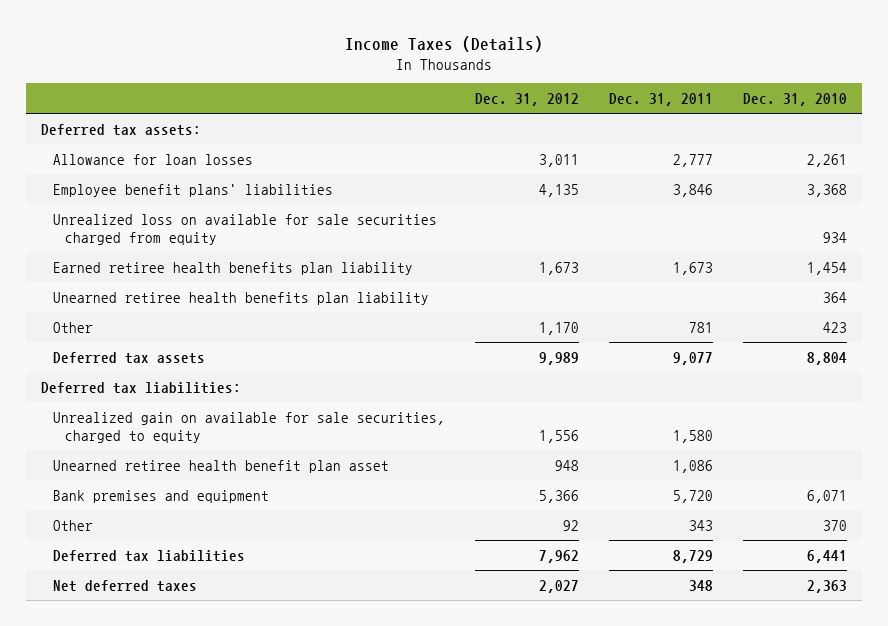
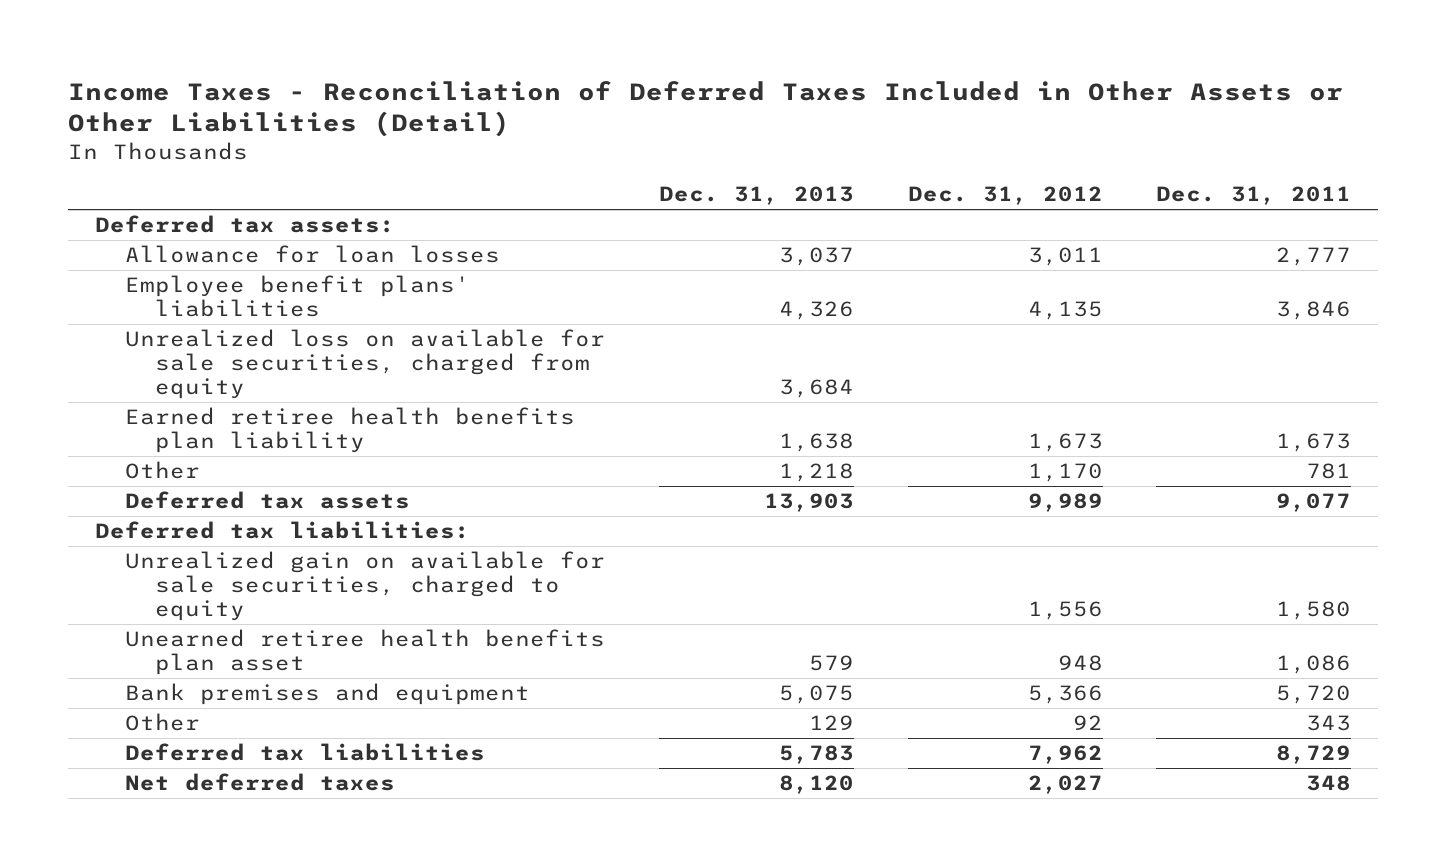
[345,35,544,52] Income Taxes (Details) -> [67,80,1343,138] Income Taxes - Reconciliation of Deferred Taxes Included in Other Assets or Other Liabilities (Detail)
[743,92,848,106] Dec. 31, 2010 -> none
none -> [658,186,854,206] Dec. 31, 2013
[53,213,438,246] Unrealized loss on available for sale securities charged from equity -> [124,329,605,400] Unrealized loss on available for sale securities, charged from equity
[53,291,430,305] Unearned retiree health benefits plan liability -> none
[53,459,390,473] Unearned retiree health benefit plan asset -> [124,629,605,676] Unearned retiree health benefits plan asset

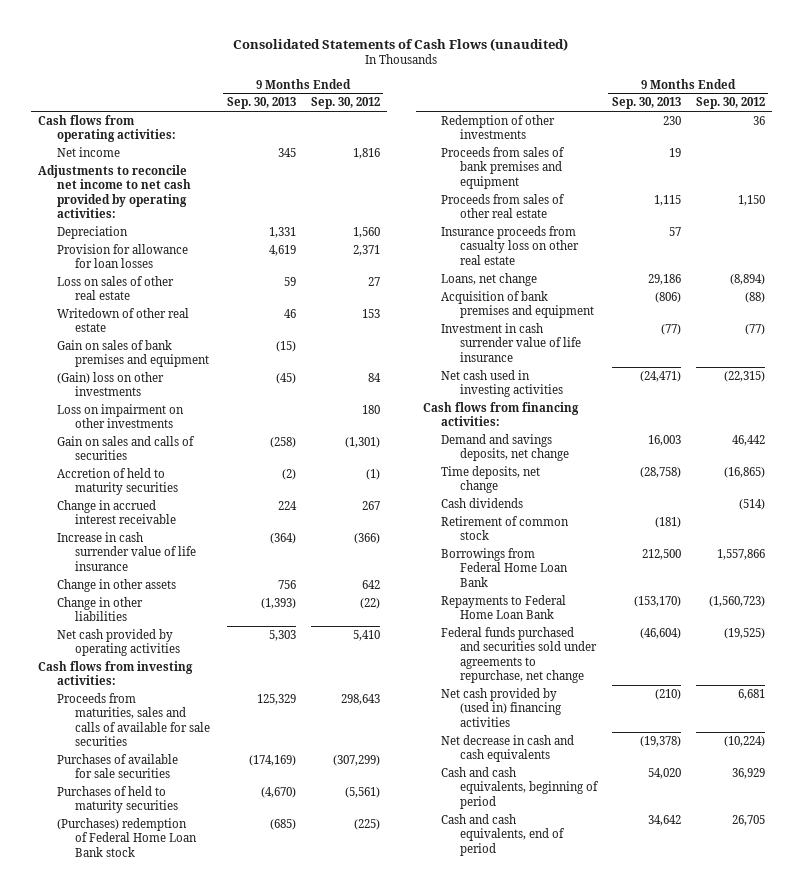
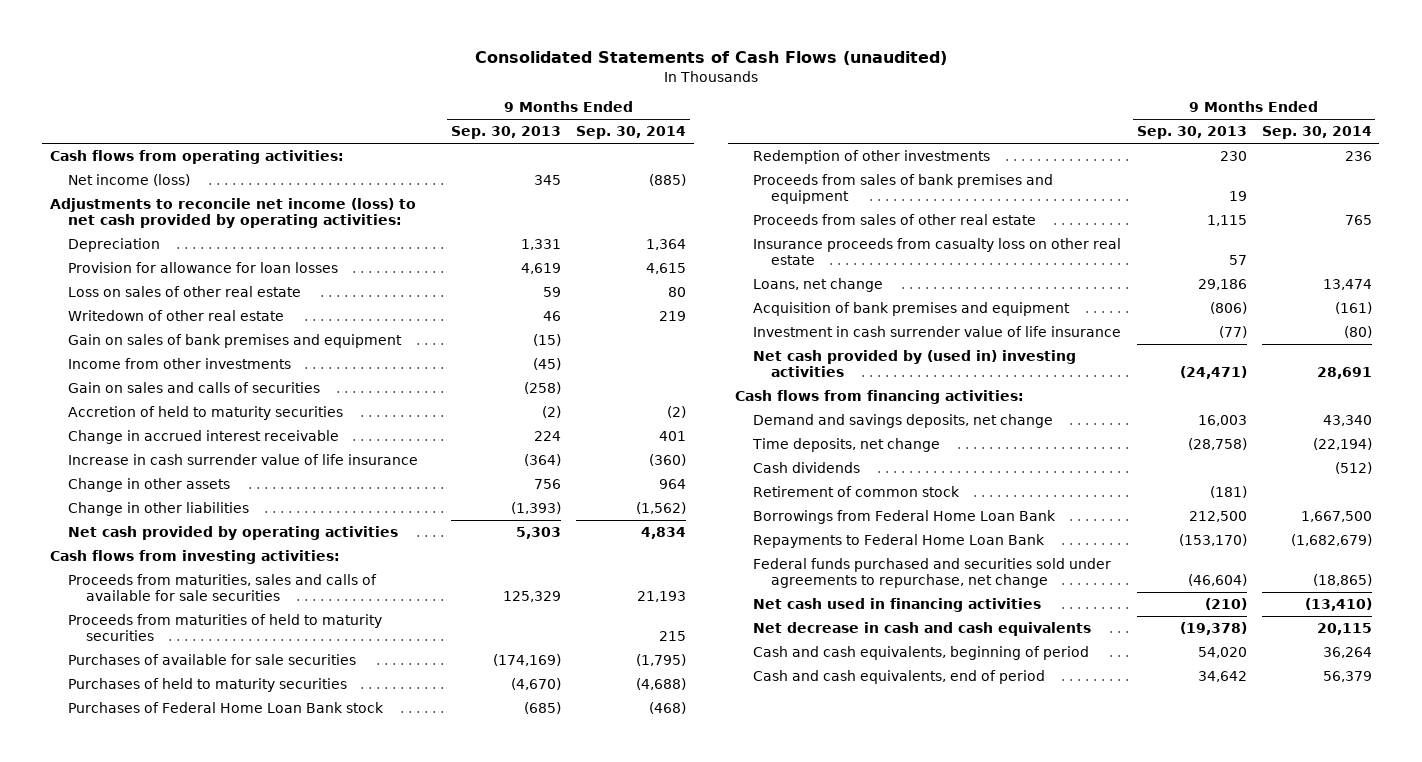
[310,97,380,110] Sep. 30, 2012 -> none
none -> [576,126,687,140] Sep. 30, 2014
[56,147,120,158] Net income -> [68,173,191,186] Net income (loss)
[38,165,191,219] Adjustments to reconcile net income to net cash provided by operating activities: -> [50,197,417,228] Adjustments to reconcile net income (loss) to net cash provided by operating activities:
[56,404,184,429] Loss on impairment on other investments -> none
[56,372,164,397] (Gain) loss on other investments -> [68,357,292,369] Income from other investments
none -> [68,613,383,641] Proceeds from maturities of held to maturity securities
[56,818,197,857] (Purchases) redemption of Federal Home Loan Bank stock -> [68,701,385,713] Purchases of Federal Home Loan Bank stock
[441,370,563,398] Net cash used in investing activities -> [753,349,1077,377] Net cash provided by (used in) investing activities
[441,688,562,727] Net cash provided by (used in) financing activities -> [753,597,1042,612] Net cash used in financing activities

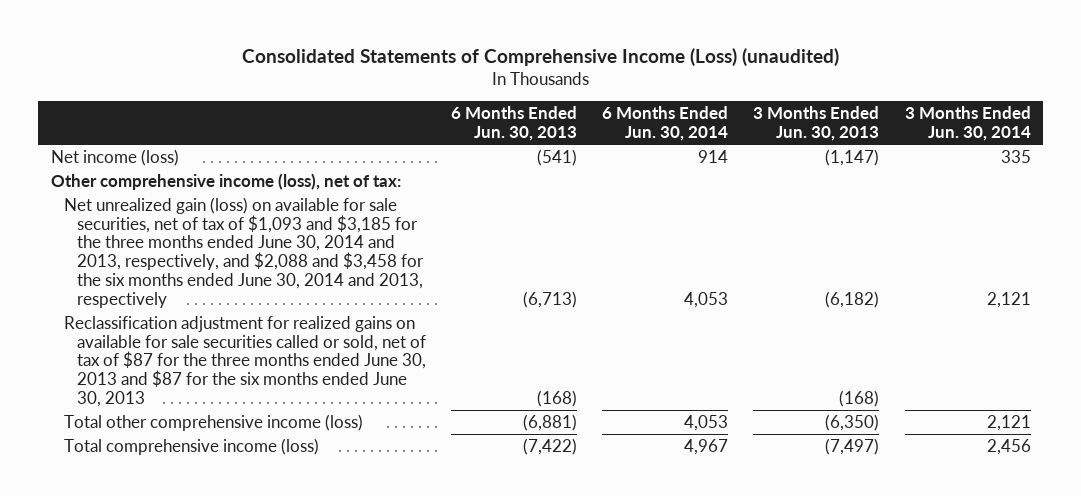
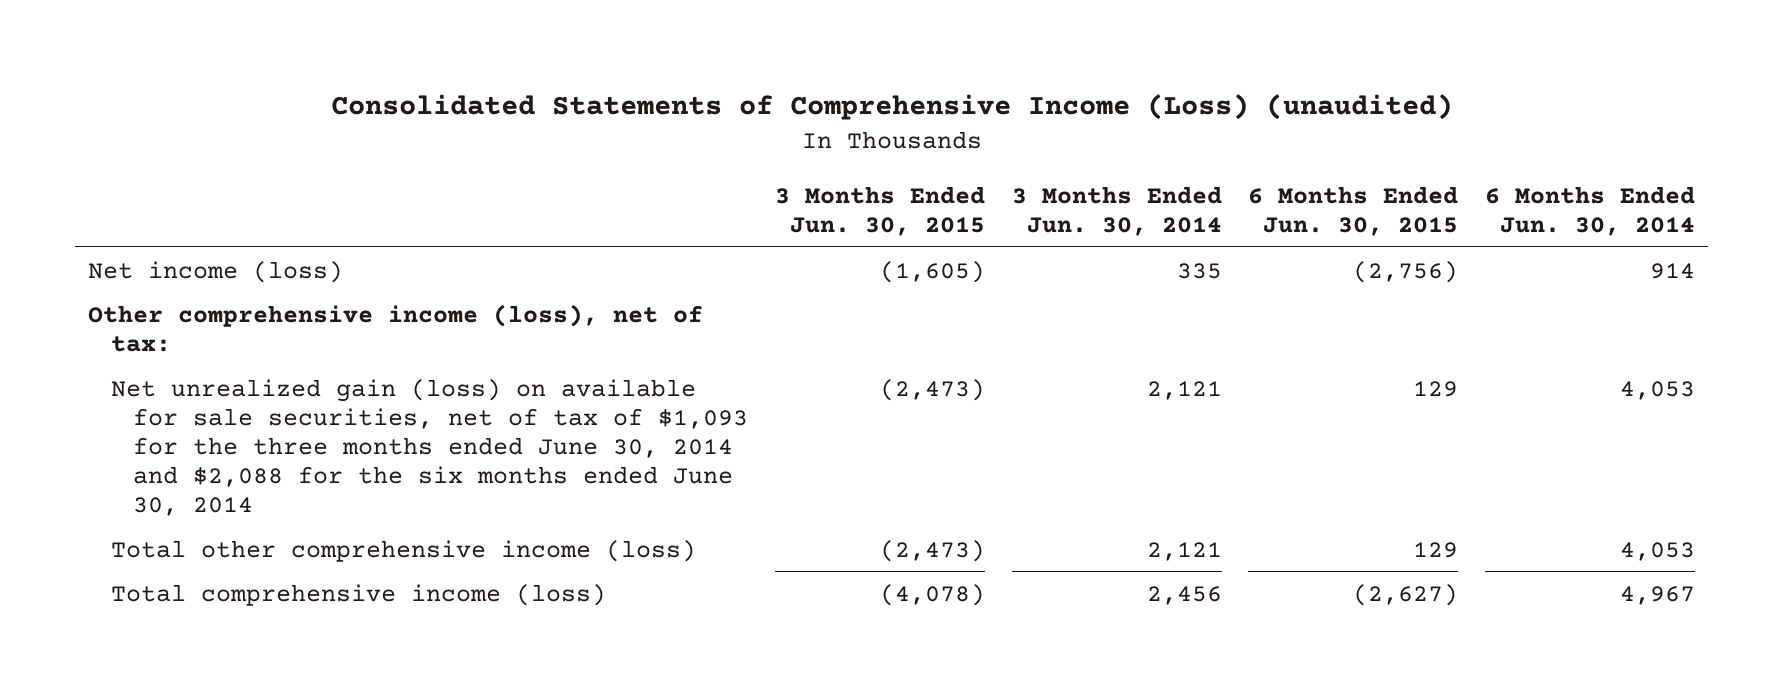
[450,106,577,142] 6 Months Ended Jun. 30, 2013 -> none
[753,106,880,142] 3 Months Ended Jun. 30, 2013 -> none
none -> [774,185,985,236] 3 Months Ended Jun. 30, 2015
none -> [1248,185,1459,236] 6 Months Ended Jun. 30, 2015
[63,315,426,407] Reclassification adjustment for realized gains on available for sale securities called or sold, net of tax of $87 for the three months ended June 30, 2013 and $87 for the six months ended June 30, 2013 -> none
[63,196,424,308] Net unrealized gain (loss) on available for sale securities, net of tax of $1,093 and $3,185 for the three months ended June 30, 2014 and 2013, respectively, and $2,088 and $3,458 for the six months ended June 30, 2014 and 2013, respectively -> [110,378,749,517] Net unrealized gain (loss) on available for sale securities, net of tax of $1,093 for the three months ended June 30, 2014 and $2,088 for the six months ended June 30, 2014

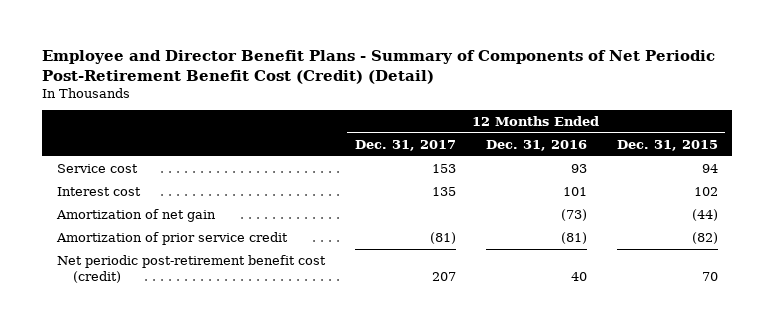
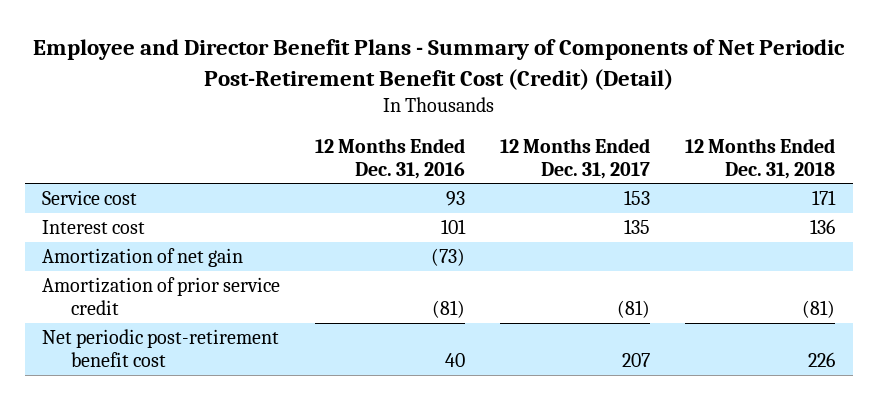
[616,139,718,151] Dec. 31, 2015 -> none
none -> [685,137,836,179] 12 Months Ended Dec. 31, 2018
[57,254,327,283] Net periodic post-retirement benefit cost (credit) -> [42,329,280,367] Net periodic post-retirement benefit cost

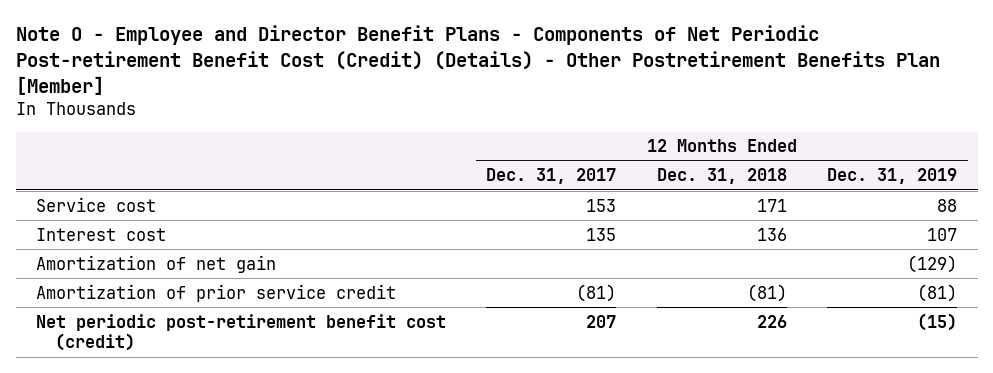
[32,39,845,90] Employee and Director Benefit Plans - Summary of Components of Net Periodic Post-Retirement Benefit Cost (Credit) (Detail) -> [15,25,940,95] Note O - Employee and Director Benefit Plans - Components of Net Periodic Post-retirement Benefit Cost (Credit) (Details) - Other Postretirement Benefits Plan [Member]
[315,137,466,179] 12 Months Ended Dec. 31, 2016 -> none
none -> [827,168,958,185] Dec. 31, 2019
[42,329,280,367] Net periodic post-retirement benefit cost -> [35,313,446,352] Net periodic post-retirement benefit cost (credit)

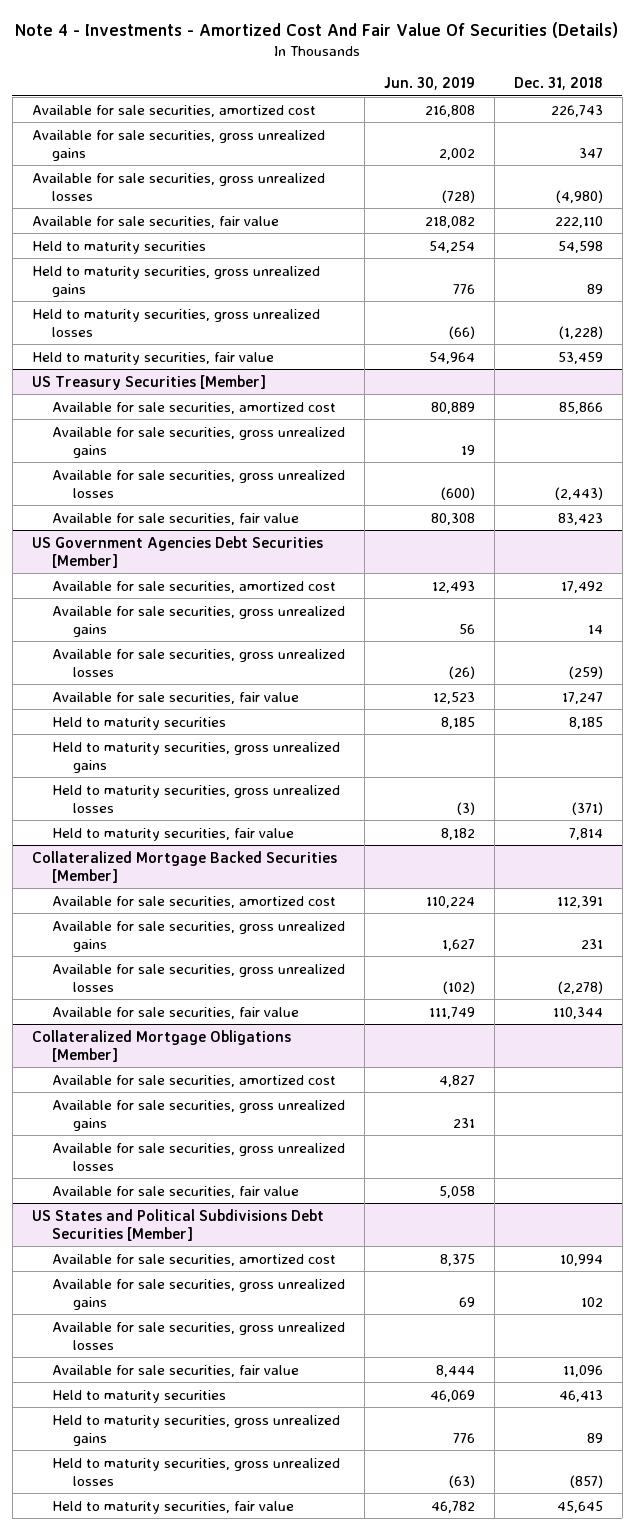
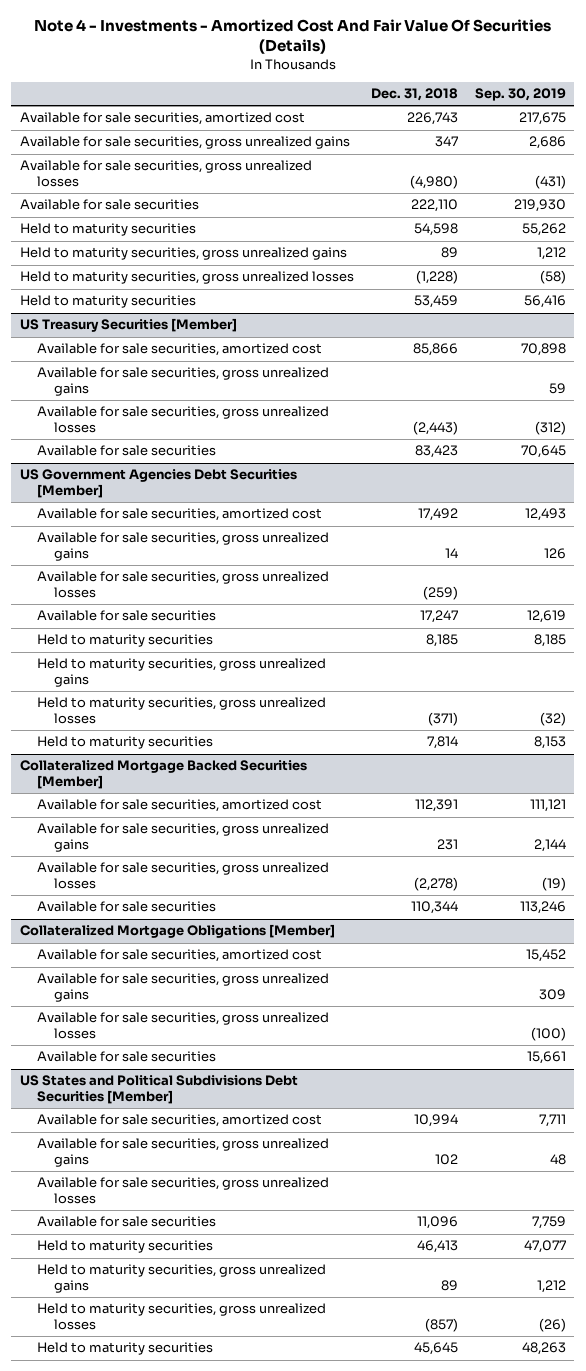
[384,77,476,91] Jun. 30, 2019 -> none
none -> [474,88,566,102] Sep. 30, 2019
[31,215,279,228] Available for sale securities, fair value -> [19,199,199,211] Available for sale securities
[31,351,274,365] Held to maturity securities, fair value -> [19,295,196,309] Held to maturity securities
[52,512,300,525] Available for sale securities, fair value -> [36,445,216,457] Available for sale securities
[52,691,300,704] Available for sale securities, fair value -> [36,610,216,622] Available for sale securities
[52,827,295,841] Held to maturity securities, fair value -> [36,736,213,750] Held to maturity securities
[52,1006,300,1019] Available for sale securities, fair value -> [36,901,216,913] Available for sale securities
[52,1185,300,1198] Available for sale securities, fair value -> [36,1051,216,1063] Available for sale securities
[52,1364,300,1377] Available for sale securities, fair value -> [36,1216,216,1228] Available for sale securities
[52,1500,295,1514] Held to maturity securities, fair value -> [36,1342,213,1356] Held to maturity securities

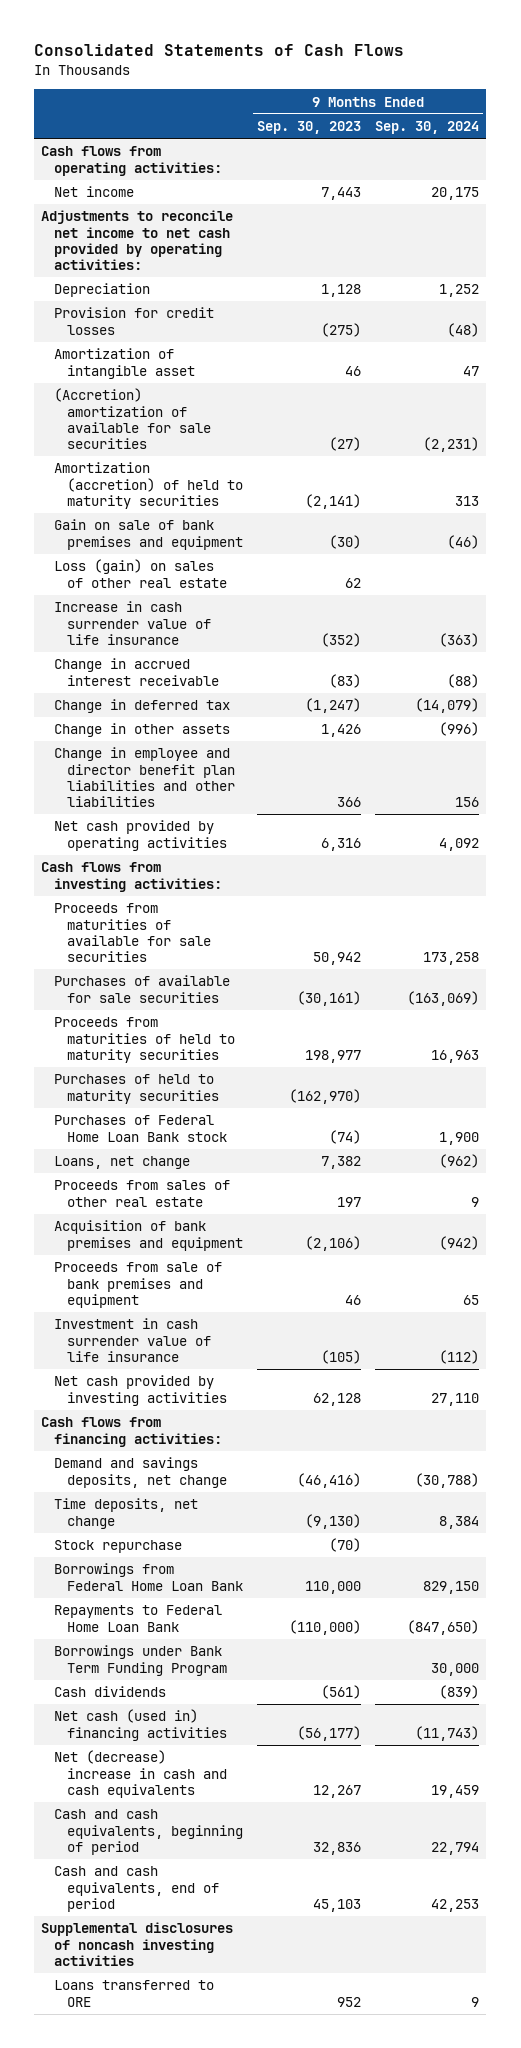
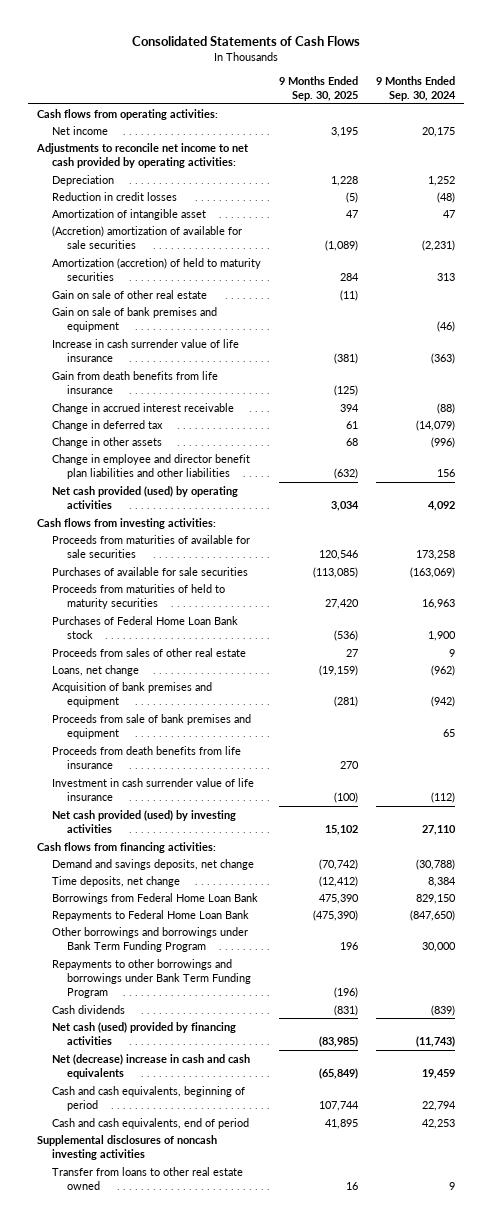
[256,121,361,135] Sep. 30, 2023 -> none
none -> [278,75,358,102] 9 Months Ended Sep. 30, 2025
[53,307,214,335] Provision for credit losses -> none
none -> [52,191,178,201] Reduction in credit losses
none -> [52,289,208,299] Gain on sale of other real estate
[53,559,227,588] Loss (gain) on sales of other real estate -> none
none -> [52,370,219,394] Gain from death benefits from life insurance
[53,820,227,851] Net cash provided by operating activities -> [52,485,239,509] Net cash provided (used) by operating activities
[53,1074,219,1104] Purchases of held to maturity securities -> none
[53,1156,190,1170] Loans, net change -> [52,664,140,676] Loans, net change
none -> [52,745,242,769] Proceeds from death benefits from life insurance
[53,1375,227,1406] Net cash provided by investing activities -> [52,809,237,833] Net cash provided (used) by investing activities
[53,1540,182,1554] Stock repurchase -> none
[53,1645,227,1676] Borrowings under Bank Term Funding Program -> [52,926,249,952] Other borrowings and borrowings under Bank Term Funding Program
none -> [52,958,251,999] Repayments to other borrowings and borrowings under Bank Term Funding Program
[53,1709,227,1741] Net cash (used in) financing activities -> [52,1021,237,1045] Net cash (used) provided by financing activities
[53,1980,214,2007] Loans transferred to ORE -> [52,1166,244,1190] Transfer from loans to other real estate owned

